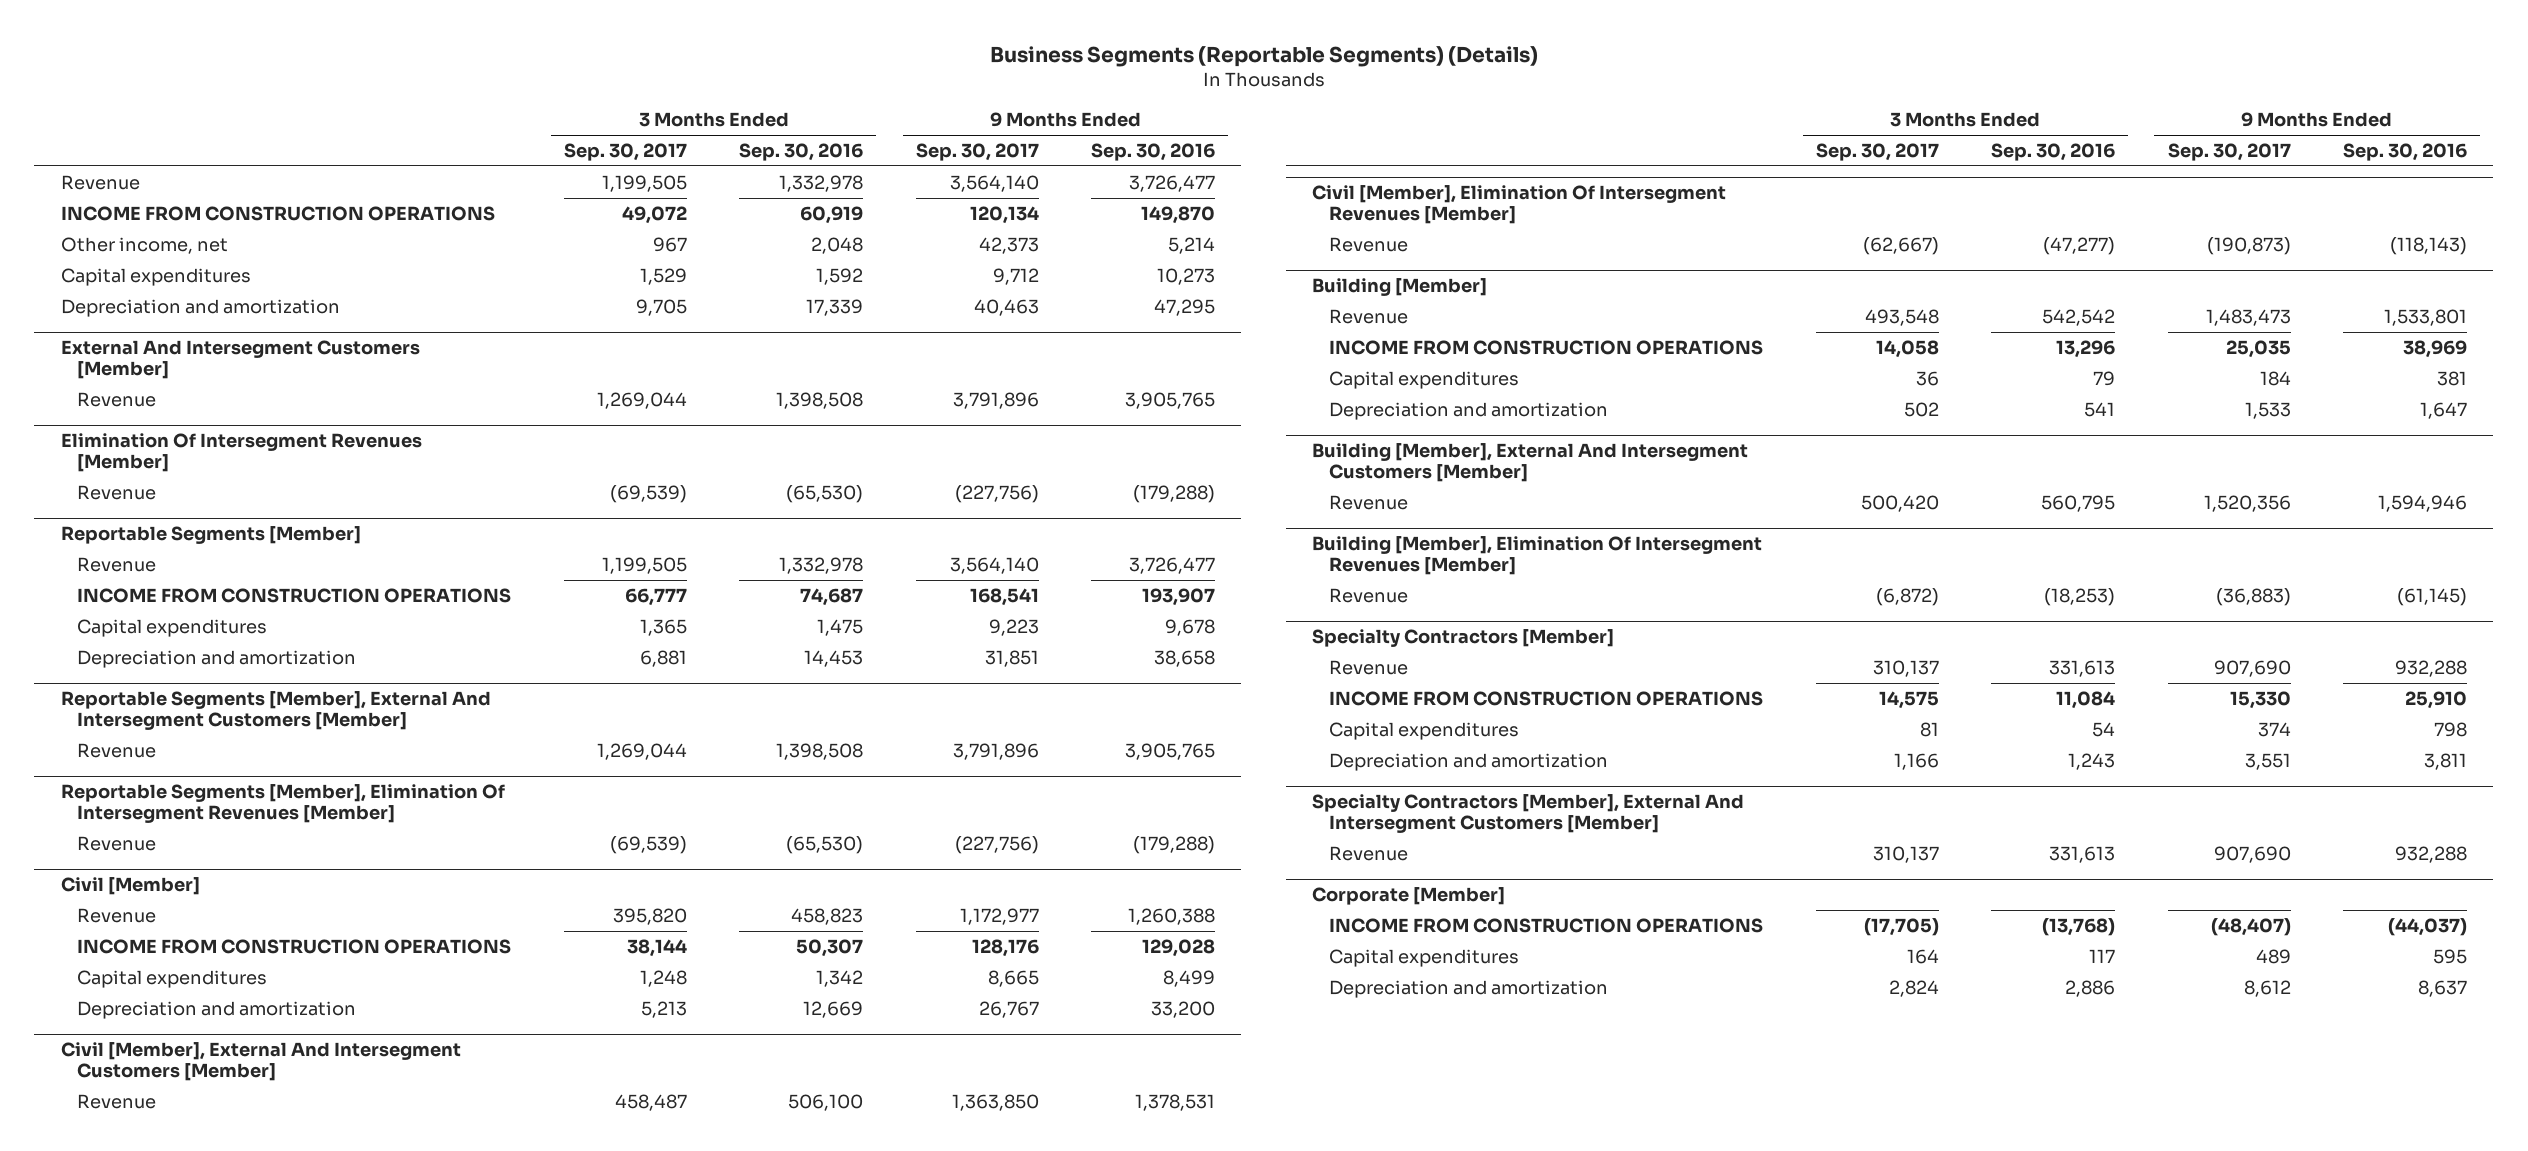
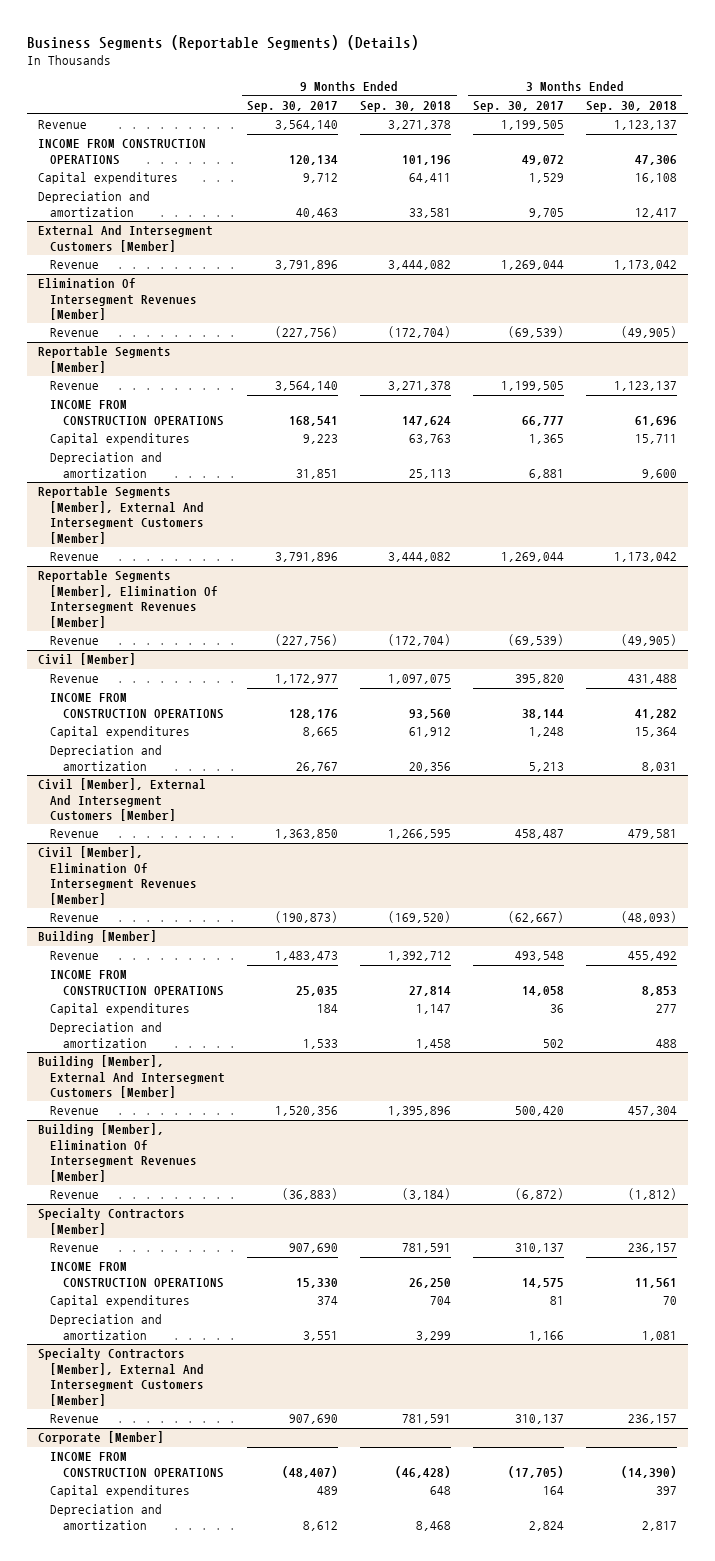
[739,142,864,161] Sep. 30, 2016 -> none
[1091,142,1216,161] Sep. 30, 2016 -> none
none -> [360,100,452,112] Sep. 30, 2018
none -> [586,100,678,112] Sep. 30, 2018
[60,236,228,254] Other income, net -> none

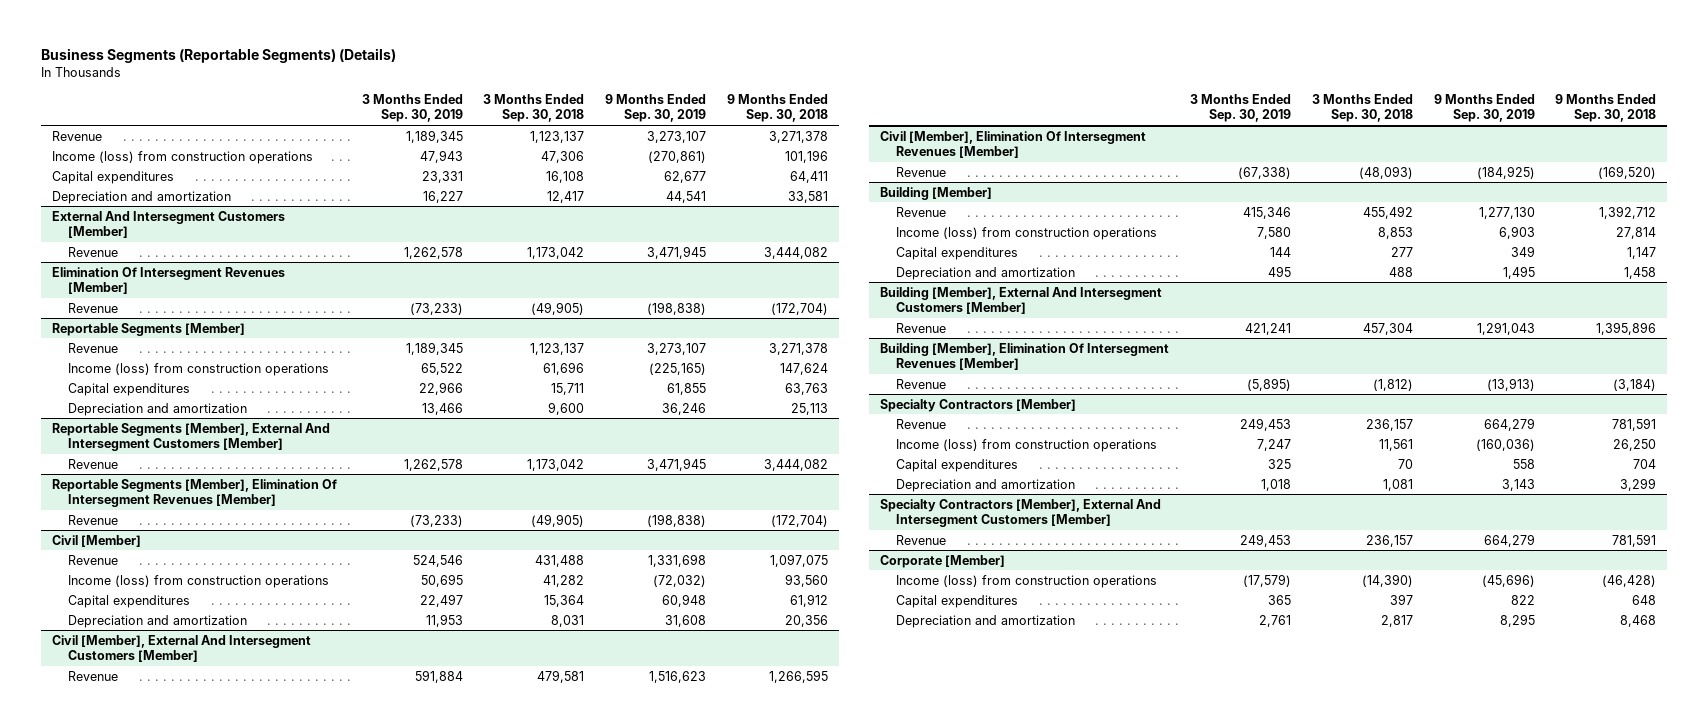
[247,100,339,112] Sep. 30, 2017 -> none
[473,100,565,112] Sep. 30, 2017 -> none
none -> [361,93,463,123] 3 Months Ended Sep. 30, 2019
none -> [605,93,707,123] 9 Months Ended Sep. 30, 2019
[38,139,207,165] INCOME FROM CONSTRUCTION OPERATIONS -> [51,150,313,164] Income (loss) from construction operations
[50,400,224,426] INCOME FROM CONSTRUCTION OPERATIONS -> [68,362,330,376] Income (loss) from construction operations
[50,693,224,719] INCOME FROM CONSTRUCTION OPERATIONS -> [68,574,330,588] Income (loss) from construction operations
[50,970,224,996] INCOME FROM CONSTRUCTION OPERATIONS -> [896,226,1158,240] Income (loss) from construction operations
[50,1262,224,1288] INCOME FROM CONSTRUCTION OPERATIONS -> [896,438,1158,452] Income (loss) from construction operations
[50,1452,224,1478] INCOME FROM CONSTRUCTION OPERATIONS -> [896,574,1158,588] Income (loss) from construction operations

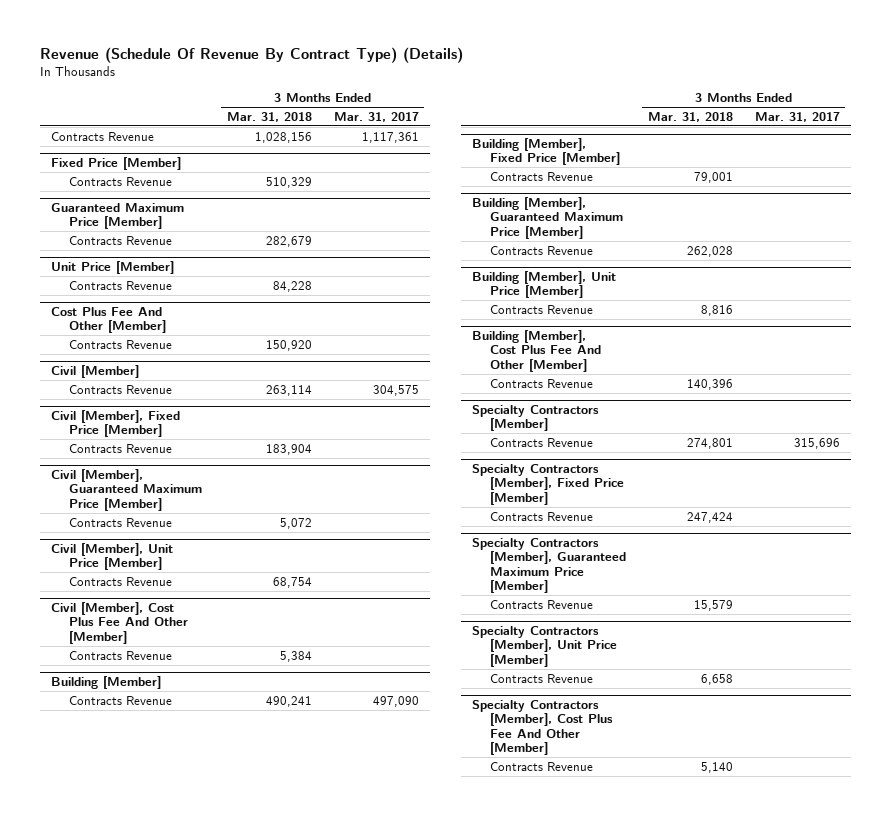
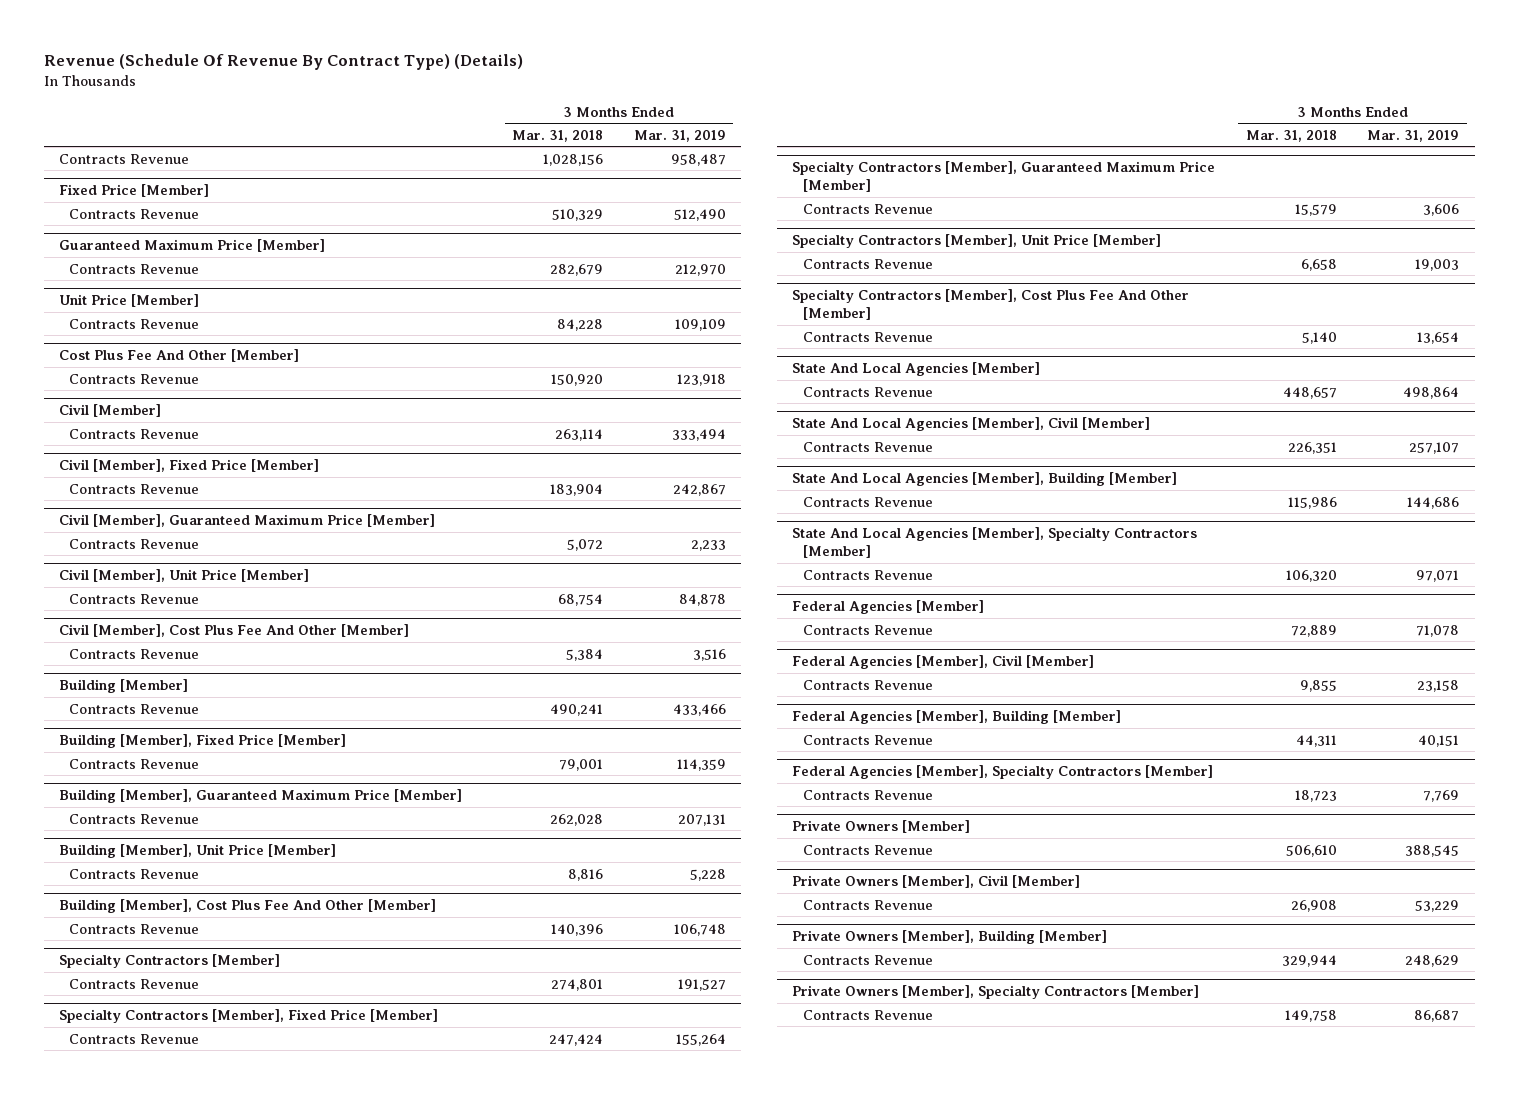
[333,111,419,122] Mar. 31, 2017 -> none
none -> [633,129,726,142] Mar. 31, 2019
none -> [792,362,1041,377] State And Local Agencies [Member]
none -> [802,386,933,397] Contracts Revenue
none -> [792,417,1151,432] State And Local Agencies [Member], Civil [Member]
none -> [802,441,933,452] Contracts Revenue
none -> [792,472,1178,487] State And Local Agencies [Member], Building [Member]
none -> [802,496,933,507] Contracts Revenue
none -> [792,527,1198,559] State And Local Agencies [Member], Specialty Contractors [Member]
none -> [802,569,933,580] Contracts Revenue
none -> [792,600,985,615] Federal Agencies [Member]
none -> [802,624,933,635] Contracts Revenue
none -> [792,655,1095,670] Federal Agencies [Member], Civil [Member]
none -> [802,679,933,690] Contracts Revenue
none -> [792,710,1122,725] Federal Agencies [Member], Building [Member]
none -> [802,734,933,745] Contracts Revenue
none -> [792,765,1214,780] Federal Agencies [Member], Specialty Contractors [Member]
none -> [802,789,933,800] Contracts Revenue
none -> [792,820,971,834] Private Owners [Member]
none -> [802,844,933,855] Contracts Revenue
none -> [792,875,1081,889] Private Owners [Member], Civil [Member]
none -> [802,899,933,910] Contracts Revenue
none -> [792,930,1108,945] Private Owners [Member], Building [Member]
none -> [802,954,933,965] Contracts Revenue
none -> [792,985,1200,1000] Private Owners [Member], Specialty Contractors [Member]
none -> [802,1009,933,1020] Contracts Revenue

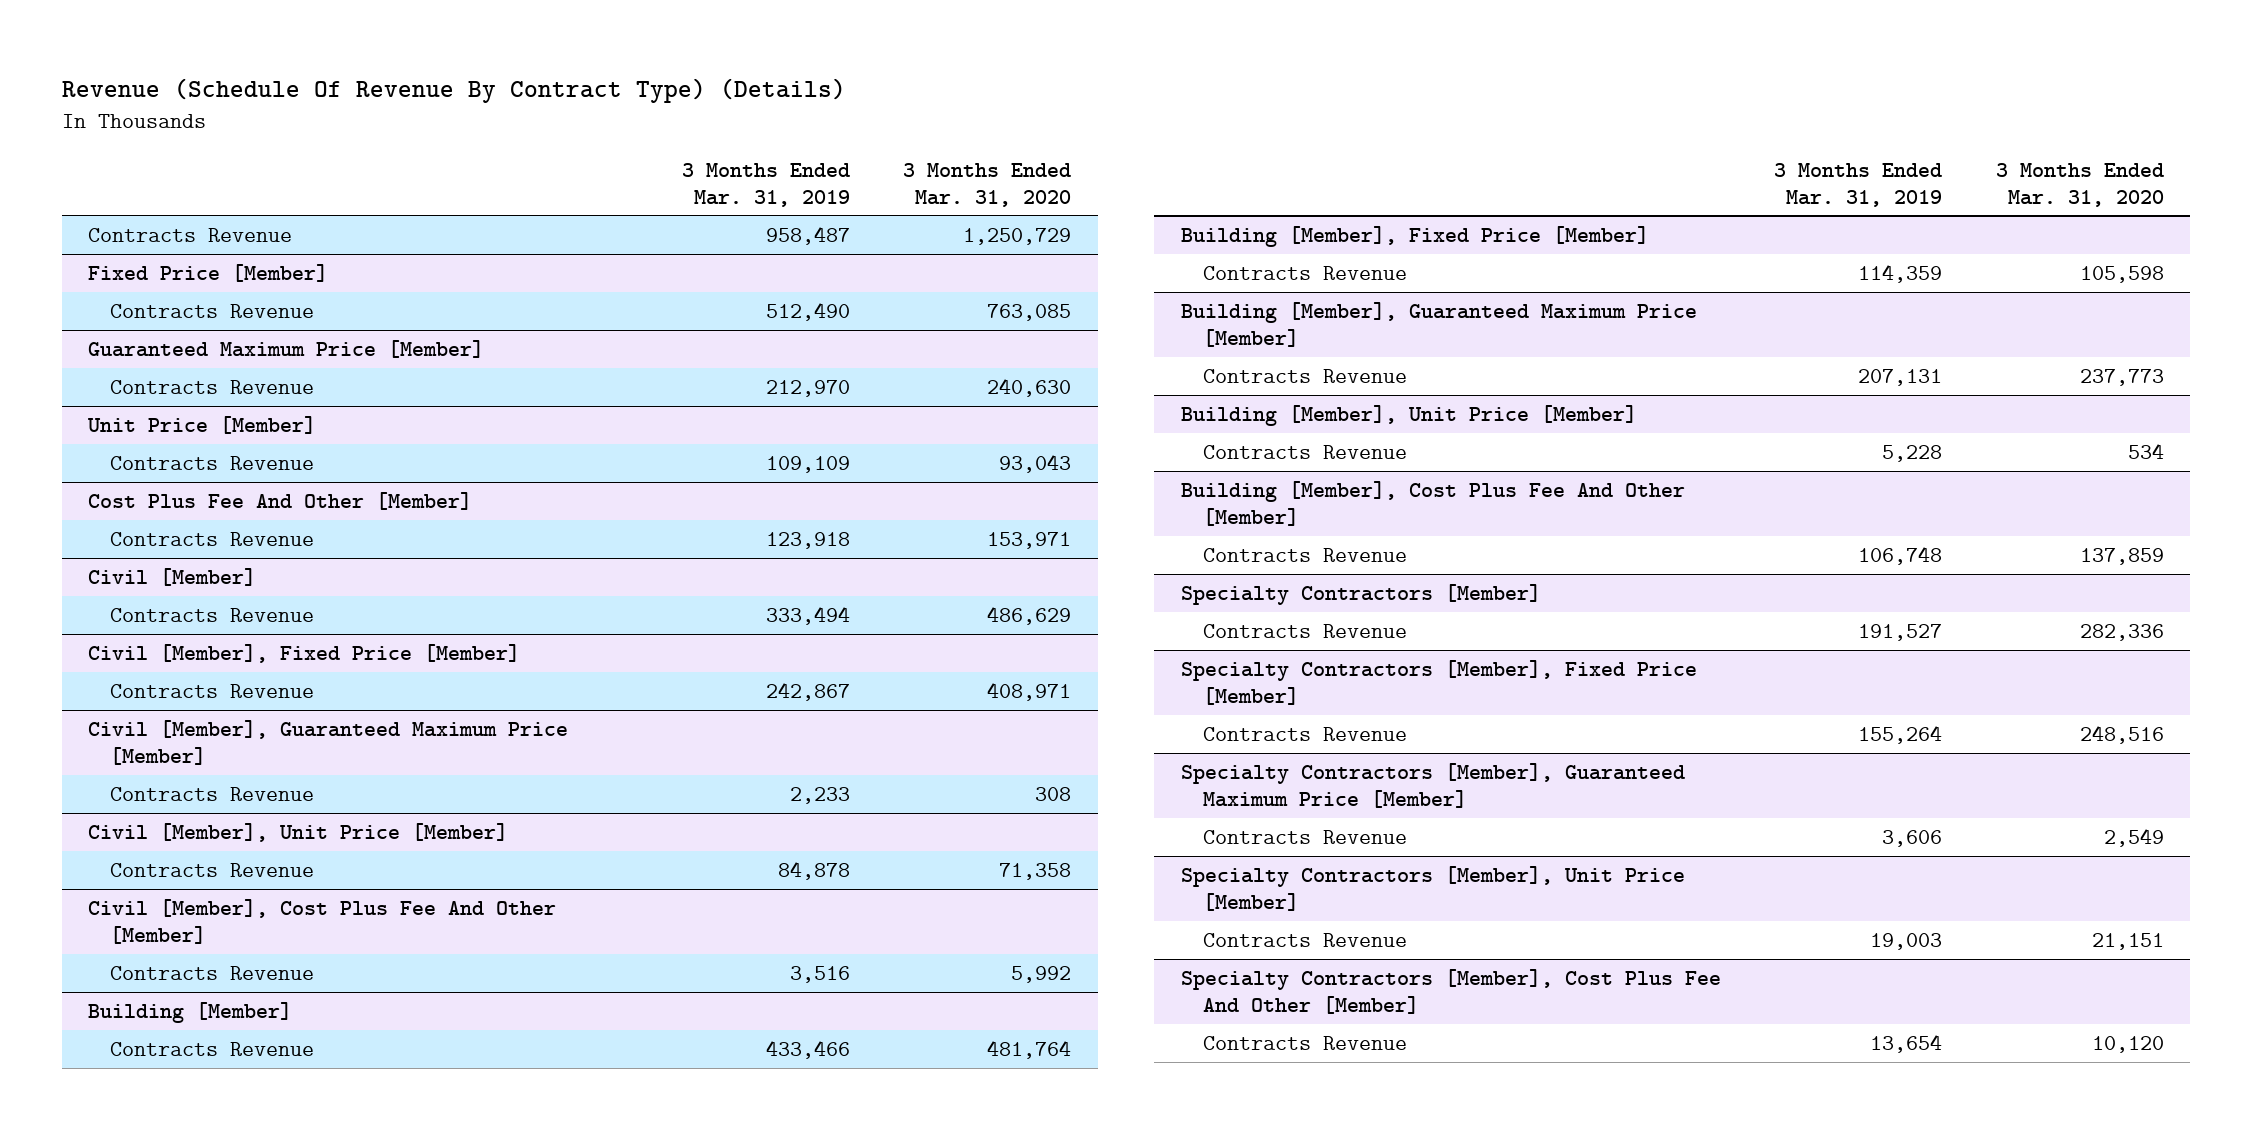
[512,129,604,142] Mar. 31, 2018 -> none
none -> [902,162,1071,207] 3 Months Ended Mar. 31, 2020
[792,362,1041,377] State And Local Agencies [Member] -> none
[802,386,933,397] Contracts Revenue -> none
[792,417,1151,432] State And Local Agencies [Member], Civil [Member] -> none
[802,441,933,452] Contracts Revenue -> none
[792,472,1178,487] State And Local Agencies [Member], Building [Member] -> none
[802,496,933,507] Contracts Revenue -> none
[792,527,1198,559] State And Local Agencies [Member], Specialty Contractors [Member] -> none
[802,569,933,580] Contracts Revenue -> none
[792,600,985,615] Federal Agencies [Member] -> none
[802,624,933,635] Contracts Revenue -> none
[792,655,1095,670] Federal Agencies [Member], Civil [Member] -> none
[802,679,933,690] Contracts Revenue -> none
[792,710,1122,725] Federal Agencies [Member], Building [Member] -> none
[802,734,933,745] Contracts Revenue -> none
[792,765,1214,780] Federal Agencies [Member], Specialty Contractors [Member] -> none
[802,789,933,800] Contracts Revenue -> none
[792,820,971,834] Private Owners [Member] -> none
[802,844,933,855] Contracts Revenue -> none
[792,875,1081,889] Private Owners [Member], Civil [Member] -> none
[802,899,933,910] Contracts Revenue -> none
[792,930,1108,945] Private Owners [Member], Building [Member] -> none
[802,954,933,965] Contracts Revenue -> none
[792,985,1200,1000] Private Owners [Member], Specialty Contractors [Member] -> none
[802,1009,933,1020] Contracts Revenue -> none

